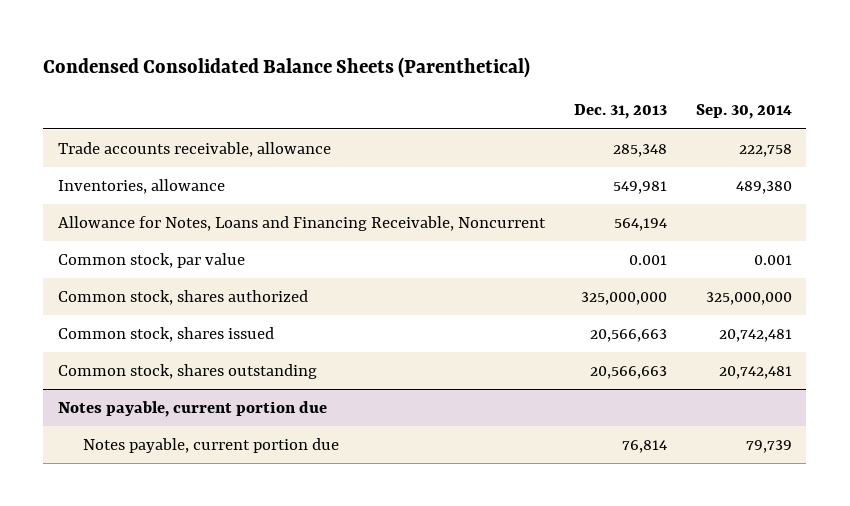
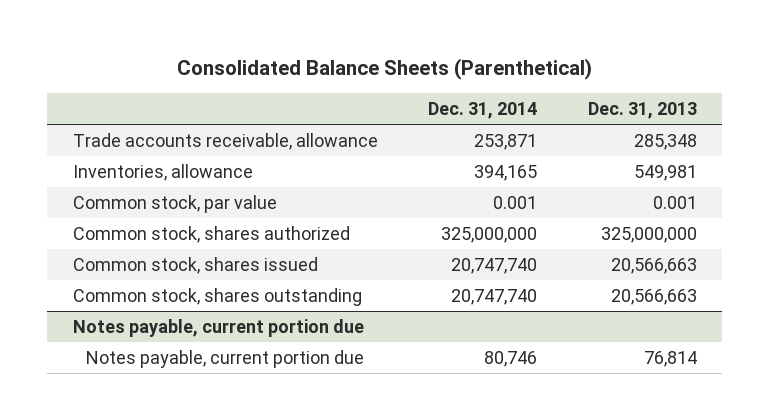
[43,56,531,78] Condensed Consolidated Balance Sheets (Parenthetical) -> [176,58,592,81] Consolidated Balance Sheets (Parenthetical)
[695,104,792,120] Sep. 30, 2014 -> none
none -> [428,101,538,119] Dec. 31, 2014
[57,215,546,231] Allowance for Notes, Loans and Financing Receivable, Noncurrent -> none

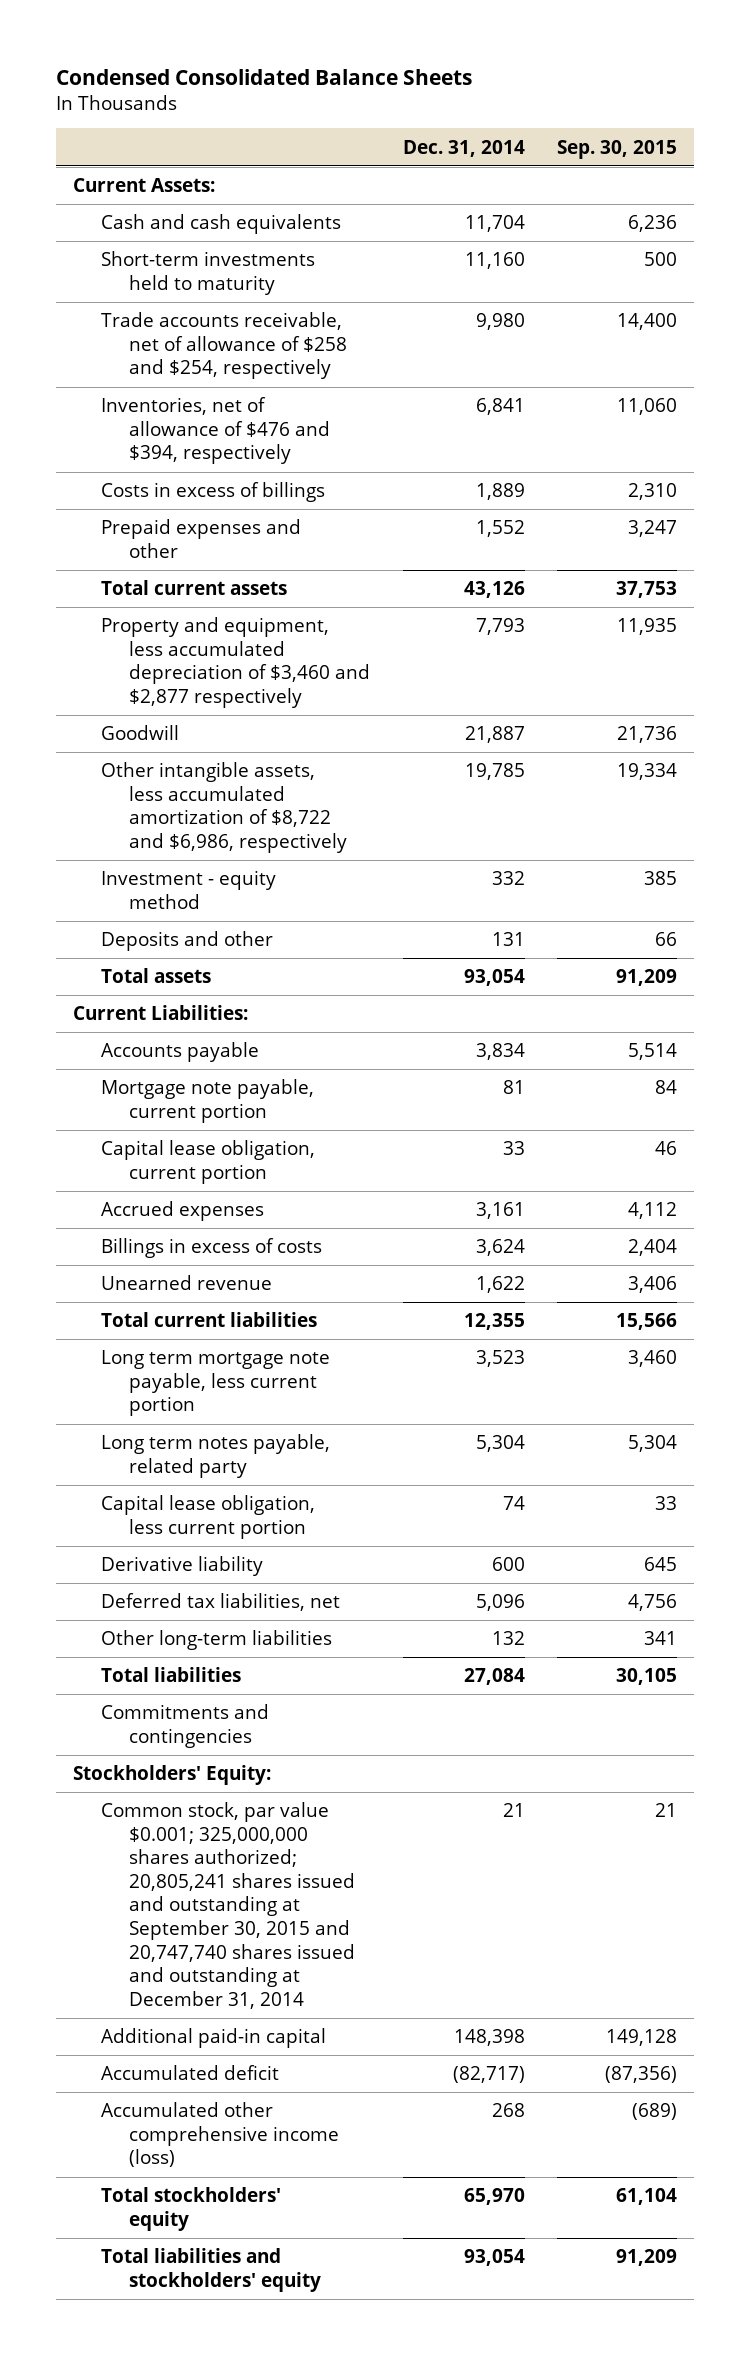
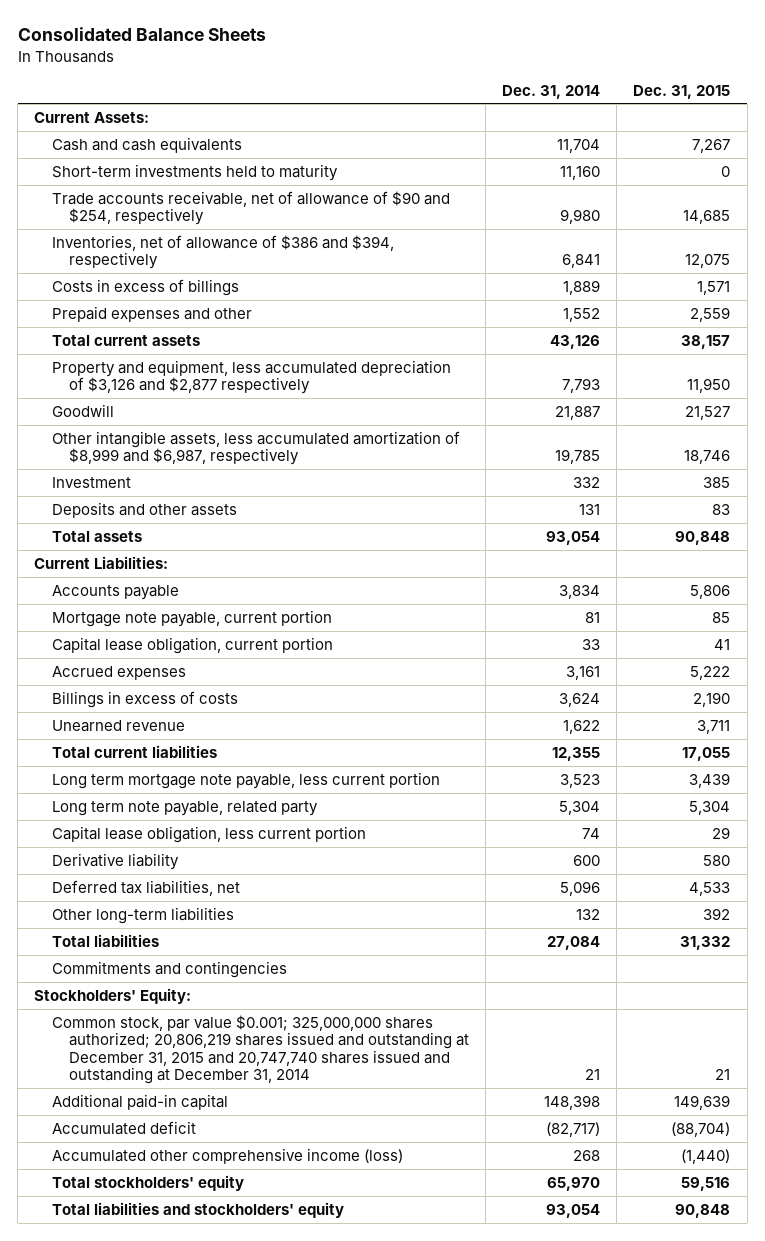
[56,69,473,86] Condensed Consolidated Balance Sheets -> [17,27,266,42] Consolidated Balance Sheets
[557,139,678,159] Sep. 30, 2015 -> none
none -> [633,84,731,99] Dec. 31, 2015
[100,312,348,380] Trade accounts receivable, net of allowance of $258 and $254, respectively -> [51,190,450,226] Trade accounts receivable, net of allowance of $90 and $254, respectively
[100,397,331,465] Inventories, net of allowance of $476 and $394, respectively -> [51,234,394,270] Inventories, net of allowance of $386 and $394, respectively
[100,617,371,708] Property and equipment, less accumulated depreciation of $3,460 and $2,877 respectively -> [51,359,451,395] Property and equipment, less accumulated depreciation of $3,126 and $2,877 respectively
[100,762,348,853] Other intangible assets, less accumulated amortization of $8,722 and $6,986, respectively -> [51,430,460,466] Other intangible assets, less accumulated amortization of $8,999 and $6,987, respectively
[100,870,276,909] Investment - equity method -> [51,476,131,488] Investment
[100,931,273,952] Deposits and other -> [51,501,237,518] Deposits and other assets
[100,1434,330,1478] Long term notes payable, related party -> [51,800,318,816] Long term note payable, related party
[100,1802,356,2009] Common stock, par value $0.001; 325,000,000 shares authorized; 20,805,241 shares issued and outstanding at September 30, 2015 and 20,747,740 shares issued and outstanding at December 31, 2014 -> [51,1014,470,1085] Common stock, par value $0.001; 325,000,000 shares authorized; 20,806,219 shares issued and outstanding at December 31, 2015 and 20,747,740 shares issued and outstanding at December 31, 2014

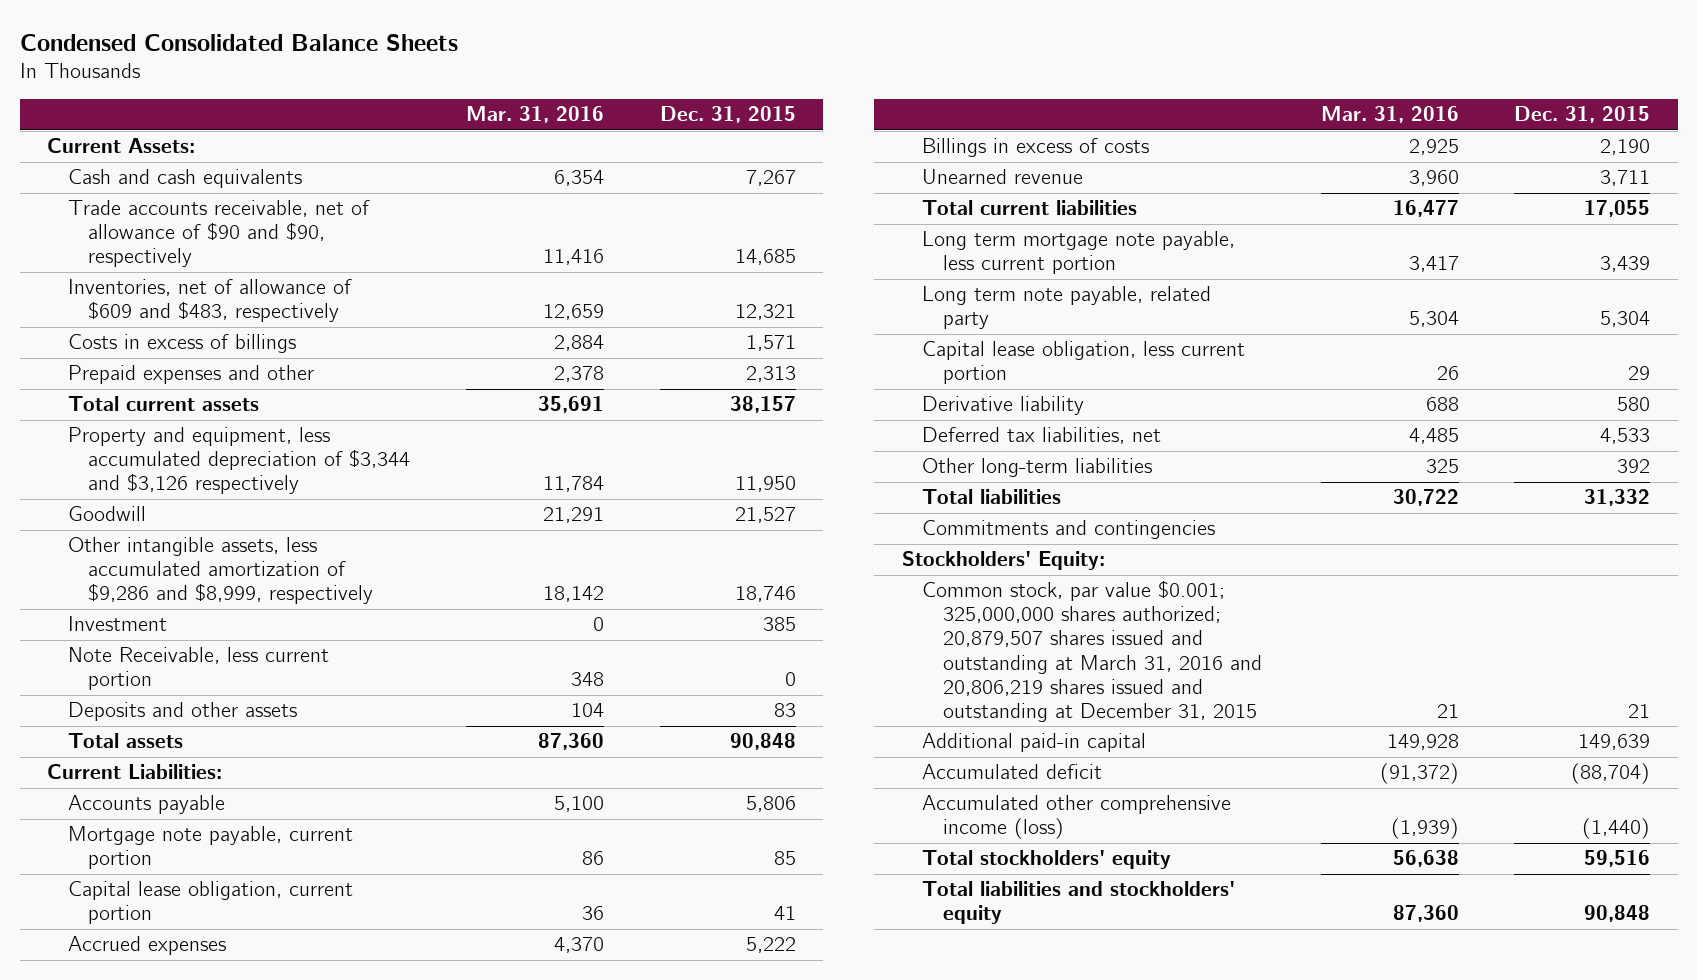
[17,27,266,42] Consolidated Balance Sheets -> [19,34,458,52] Condensed Consolidated Balance Sheets
[502,84,601,99] Dec. 31, 2014 -> none
none -> [465,106,604,124] Mar. 31, 2016
[51,163,338,181] Short-term investments held to maturity -> none
[51,190,450,226] Trade accounts receivable, net of allowance of $90 and $254, respectively -> [67,200,370,268] Trade accounts receivable, net of allowance of $90 and $90, respectively
[51,234,394,270] Inventories, net of allowance of $386 and $394, respectively -> [67,279,352,323] Inventories, net of allowance of $609 and $483, respectively
[685,254,731,269] 12,075 -> [734,304,796,321] 12,321
[690,306,731,322] 2,559 -> [745,366,796,383] 2,313
[51,359,451,395] Property and equipment, less accumulated depreciation of $3,126 and $2,877 respectively -> [67,427,411,495] Property and equipment, less accumulated depreciation of $3,344 and $3,126 respectively
[51,430,460,466] Other intangible assets, less accumulated amortization of $8,999 and $6,987, respectively -> [67,537,374,605] Other intangible assets, less accumulated amortization of $9,286 and $8,999, respectively
none -> [67,647,329,691] Note Receivable, less current portion
[51,1014,470,1085] Common stock, par value $0.001; 325,000,000 shares authorized; 20,806,219 shares issued and outstanding at December 31, 2015 and 20,747,740 shares issued and outstanding at December 31, 2014 -> [922,580,1263,722] Common stock, par value $0.001; 325,000,000 shares authorized; 20,879,507 shares issued and outstanding at March 31, 2016 and 20,806,219 shares issued and outstanding at December 31, 2015

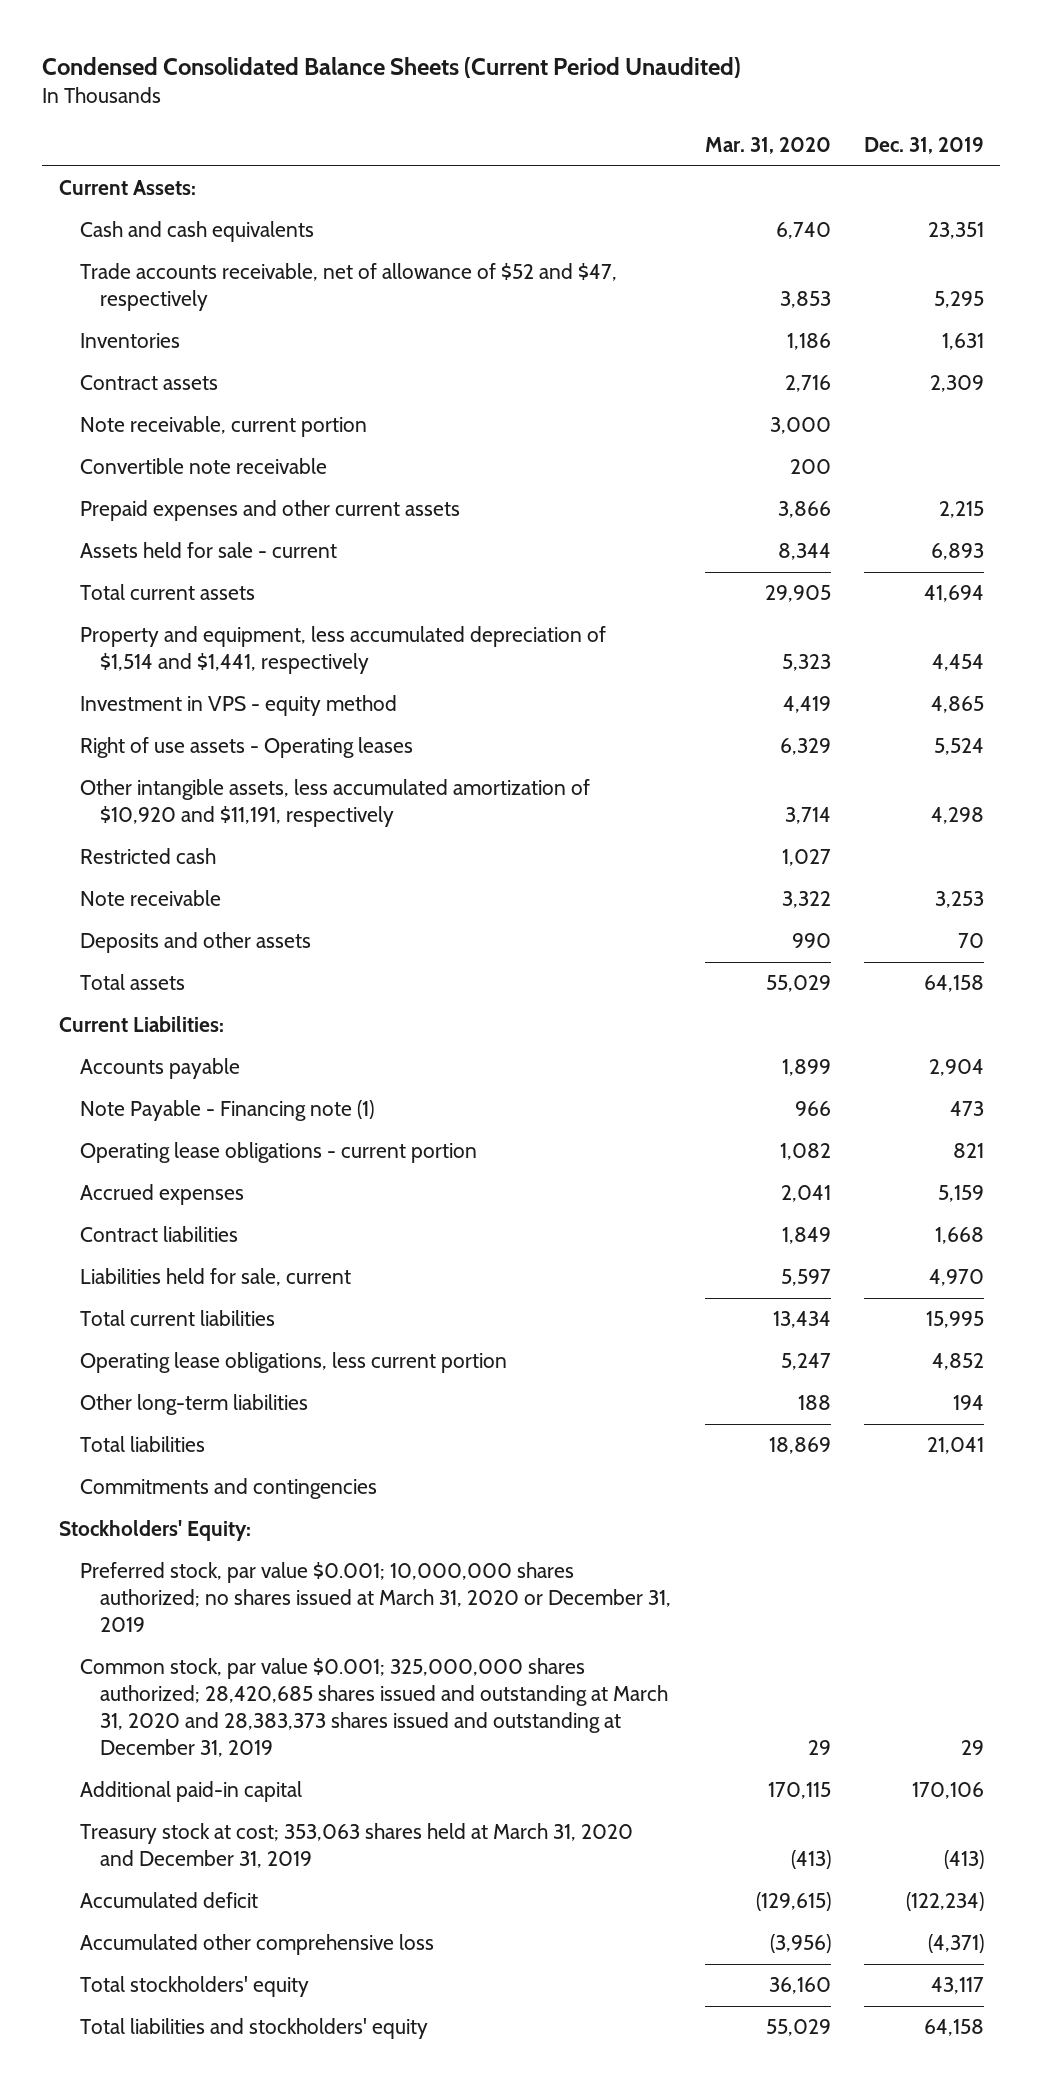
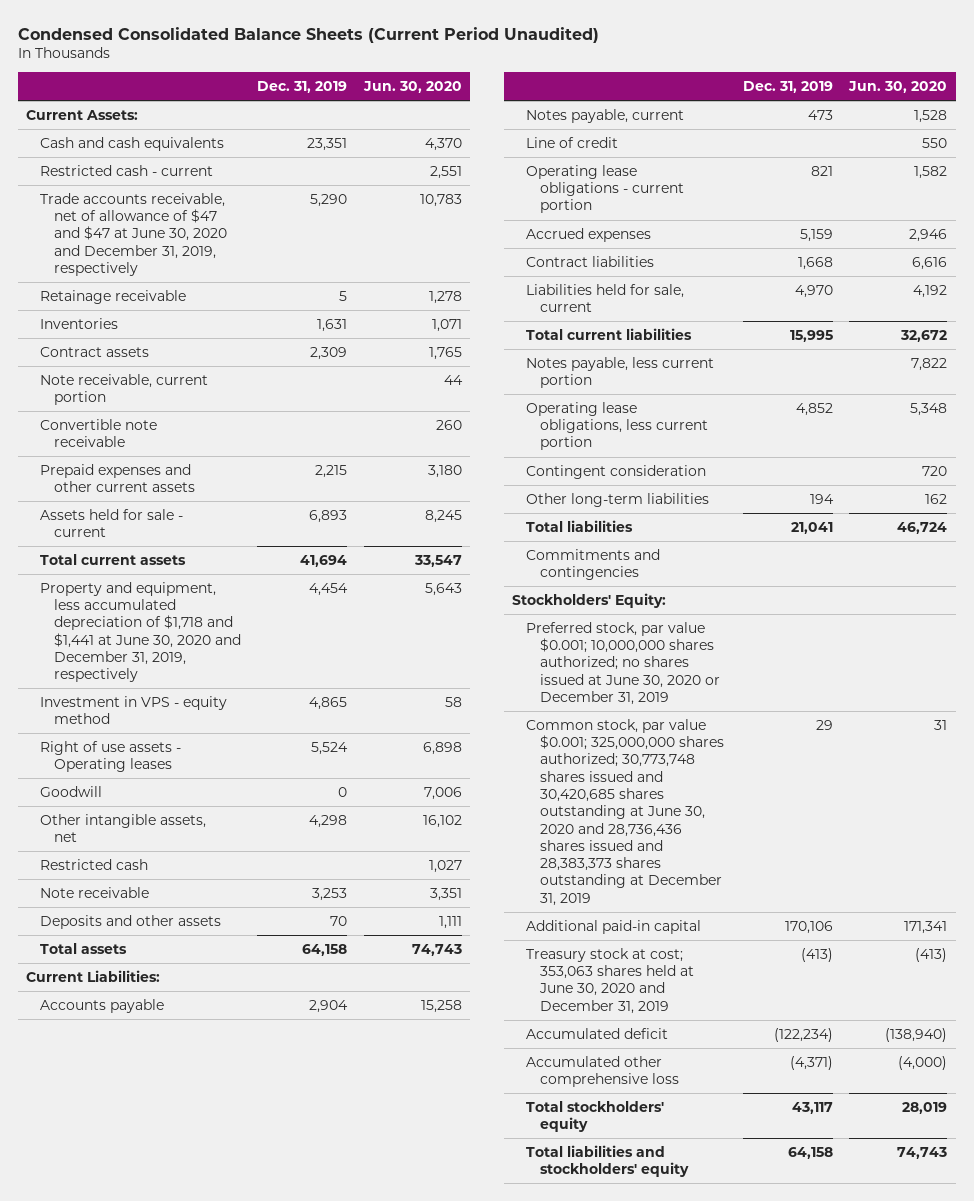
[704,136,831,154] Mar. 31, 2020 -> none
none -> [362,80,462,93] Jun. 30, 2020
none -> [40,164,214,176] Restricted cash - current
[79,263,617,312] Trade accounts receivable, net of allowance of $52 and $47, respectively -> [40,192,228,276] Trade accounts receivable, net of allowance of $47 and $47 at June 30, 2020 and December 31, 2019, respectively
[933,291,984,309] 5,295 -> [310,193,348,207] 5,290
none -> [40,289,187,304] Retainage receivable
[79,626,606,675] Property and equipment, less accumulated depreciation of $1,514 and $1,441, respectively -> [40,581,242,683] Property and equipment, less accumulated depreciation of $1,718 and $1,441 at June 30, 2020 and December 31, 2019, respectively
none -> [40,785,103,797] Goodwill
[79,779,590,828] Other intangible assets, less accumulated amortization of $10,920 and $11,191, respectively -> [40,813,207,843] Other intangible assets, net
[79,1100,374,1122] Note Payable - Financing note (1) -> [526,108,685,123] Notes payable, current
none -> [526,136,619,148] Line of credit
none -> [526,356,715,389] Notes payable, less current portion
none -> [526,464,707,479] Contingent consideration
[79,1562,672,1633] Preferred stock, par value $0.001; 10,000,000 shares authorized; no shares issued at March 31, 2020 or December 31, 2019 -> [526,621,721,705] Preferred stock, par value $0.001; 10,000,000 shares authorized; no shares issued at June 30, 2020 or December 31, 2019
[79,1658,669,1758] Common stock, par value $0.001; 325,000,000 shares authorized; 28,420,685 shares issued and outstanding at March 31, 2020 and 28,383,373 shares issued and outstanding at December 31, 2019 -> [526,718,725,906] Common stock, par value $0.001; 325,000,000 shares authorized; 30,773,748 shares issued and 30,420,685 shares outstanding at June 30, 2020 and 28,736,436 shares issued and 28,383,373 shares outstanding at December 31, 2019
[79,1823,633,1869] Treasury stock at cost; 353,063 shares held at March 31, 2020 and December 31, 2019 -> [526,947,695,1014] Treasury stock at cost; 353,063 shares held at June 30, 2020 and December 31, 2019

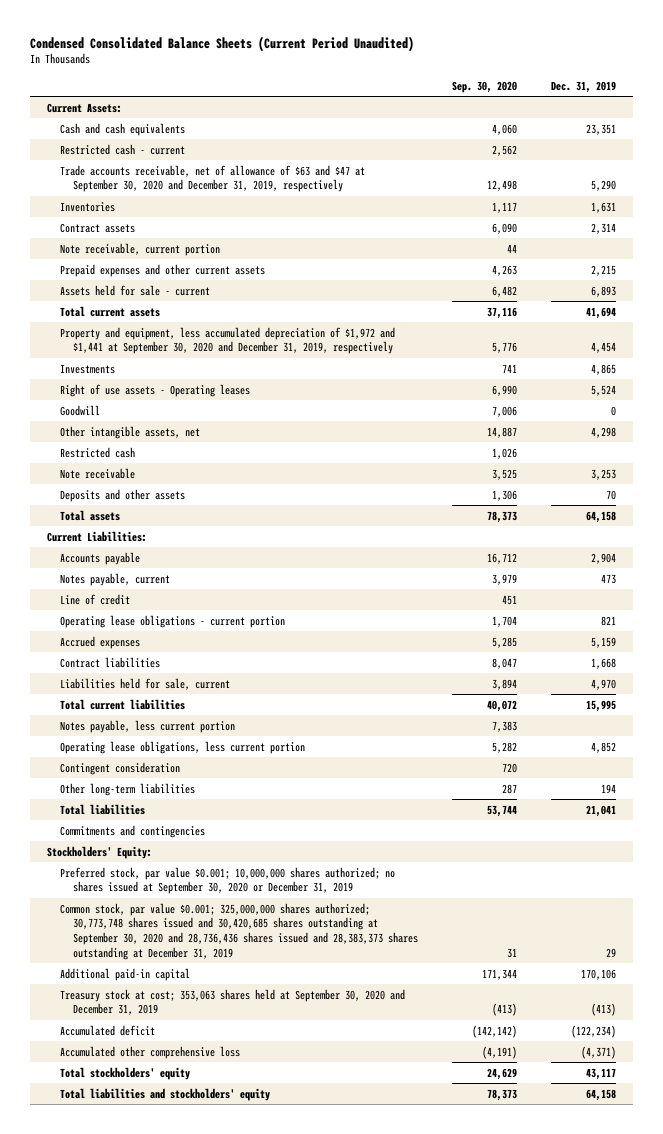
[362,80,462,93] Jun. 30, 2020 -> none
none -> [451,80,517,93] Sep. 30, 2020
[40,289,187,304] Retainage receivable -> none
[40,192,228,276] Trade accounts receivable, net of allowance of $47 and $47 at June 30, 2020 and December 31, 2019, respectively -> [59,164,365,193] Trade accounts receivable, net of allowance of $63 and $47 at September 30, 2020 and December 31, 2019, respectively
[310,346,348,360] 2,309 -> [590,222,616,234] 2,314
[40,418,158,448] Convertible note receivable -> none
[40,581,242,683] Property and equipment, less accumulated depreciation of $1,718 and $1,441 at June 30, 2020 and December 31, 2019, respectively -> [59,326,395,355] Property and equipment, less accumulated depreciation of $1,972 and $1,441 at September 30, 2020 and December 31, 2019, respectively
[40,695,228,725] Investment in VPS - equity method -> [59,363,115,374] Investments
[526,621,721,705] Preferred stock, par value $0.001; 10,000,000 shares authorized; no shares issued at June 30, 2020 or December 31, 2019 -> [59,866,395,895] Preferred stock, par value $0.001; 10,000,000 shares authorized; no shares issued at September 30, 2020 or December 31, 2019
[526,718,725,906] Common stock, par value $0.001; 325,000,000 shares authorized; 30,773,748 shares issued and 30,420,685 shares outstanding at June 30, 2020 and 28,736,436 shares issued and 28,383,373 shares outstanding at December 31, 2019 -> [59,902,418,961] Common stock, par value $0.001; 325,000,000 shares authorized; 30,773,748 shares issued and 30,420,685 shares outstanding at September 30, 2020 and 28,736,436 shares issued and 28,383,373 shares outstanding at December 31, 2019
[526,947,695,1014] Treasury stock at cost; 353,063 shares held at June 30, 2020 and December 31, 2019 -> [59,988,405,1016] Treasury stock at cost; 353,063 shares held at September 30, 2020 and December 31, 2019

